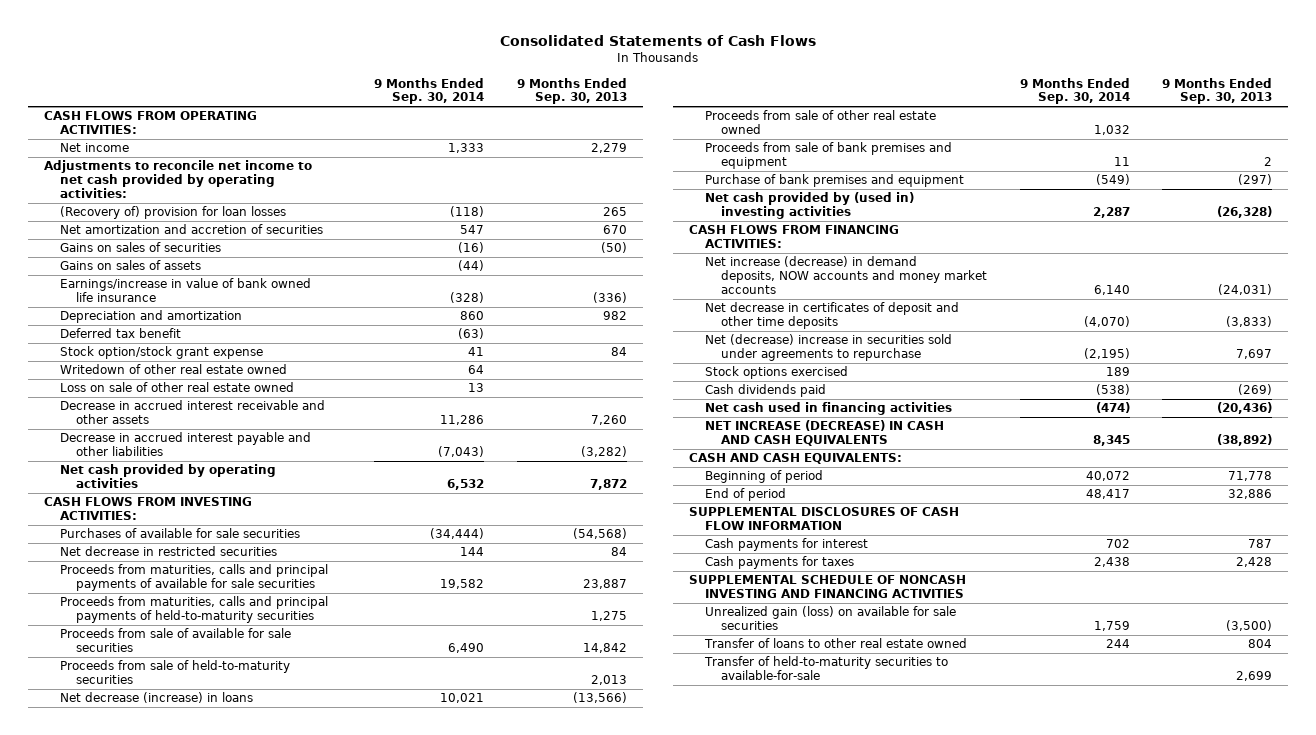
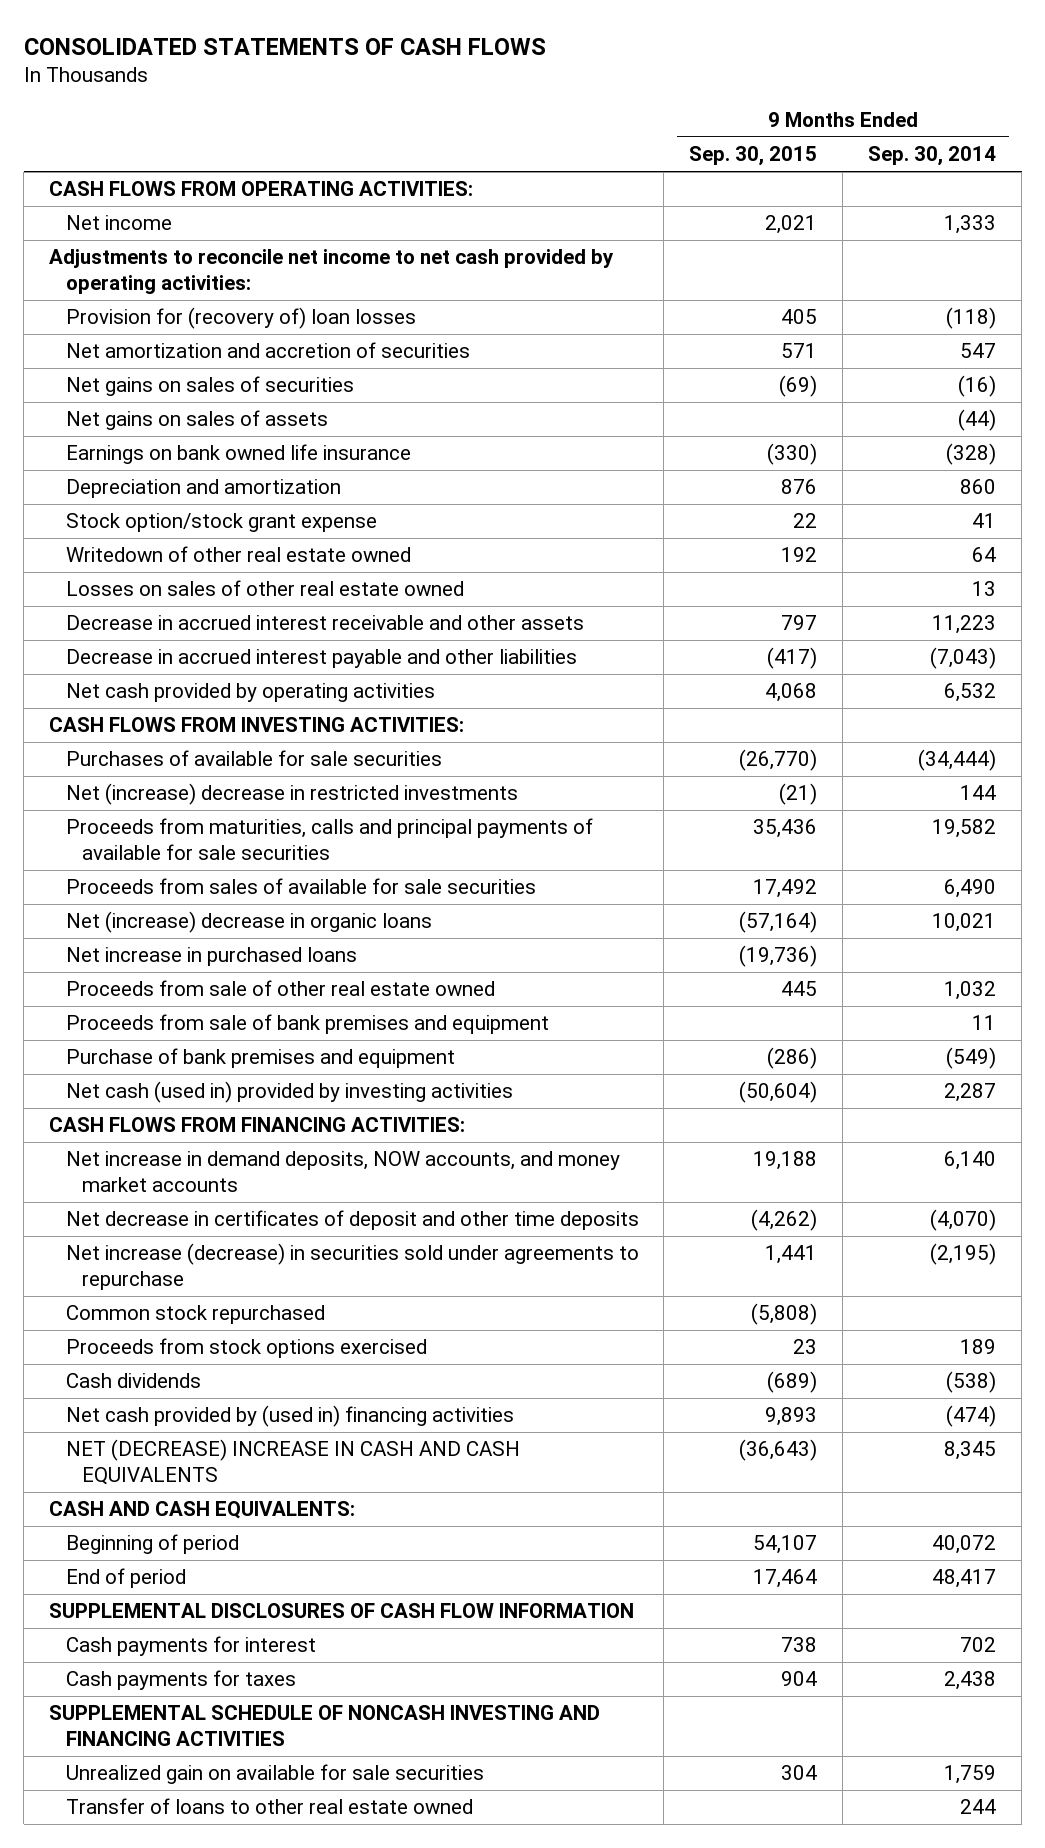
[499,35,816,47] Consolidated Statements of Cash Flows -> [23,38,546,56] CONSOLIDATED STATEMENTS OF CASH FLOWS
[516,77,627,105] 9 Months Ended Sep. 30, 2013 -> none
none -> [689,146,818,167] Sep. 30, 2015
[59,206,286,220] (Recovery of) provision for loan losses -> [65,307,416,330] Provision for (recovery of) loan losses
[59,242,221,253] Gains on sales of securities -> [65,376,354,397] Net gains on sales of securities
[59,260,201,271] Gains on sales of assets -> [65,410,328,431] Net gains on sales of assets
[59,278,311,303] Earnings/increase in value of bank owned life insurance -> [65,444,411,465] Earnings on bank owned life insurance
[59,328,181,339] Deferred tax benefit -> none
[59,382,294,393] Loss on sale of other real estate owned -> [65,580,464,597] Losses on sales of other real estate owned
[440,415,485,426] 11,286 -> [932,615,997,635] 11,223
[59,546,277,557] Net decrease in restricted securities -> [65,783,518,806] Net (increase) decrease in restricted investments
[59,596,328,624] Proceeds from maturities, calls and principal payments of held-to-maturity securities -> none
[59,660,290,685] Proceeds from sale of held-to-maturity securities -> none
[59,628,291,653] Proceeds from sale of available for sale securities -> [65,878,536,895] Proceeds from sales of available for sale securities
[59,692,253,704] Net decrease (increase) in loans -> [65,911,432,934] Net (increase) decrease in organic loans
none -> [65,947,357,967] Net increase in purchased loans
[705,192,915,220] Net cash provided by (used in) investing activities -> [65,1081,513,1104] Net cash (used in) provided by investing activities
[705,256,988,295] Net increase (decrease) in demand deposits, NOW accounts and money market accounts -> [65,1151,620,1193] Net increase in demand deposits, NOW accounts, and money market accounts
[705,334,953,362] Net (decrease) increase in securities sold under agreements to repurchase -> [65,1243,639,1291] Net increase (decrease) in securities sold under agreements to repurchase
none -> [65,1305,325,1325] Common stock repurchased
[705,366,849,380] Stock options exercised -> [65,1338,427,1359] Proceeds from stock options exercised
[705,384,827,398] Cash dividends paid -> [65,1373,201,1389] Cash dividends
[705,402,953,416] Net cash used in financing activities -> [65,1405,514,1428] Net cash provided by (used in) financing activities
[705,420,945,447] NET INCREASE (DECREASE) IN CASH AND CASH EQUIVALENTS -> [65,1439,520,1486] NET (DECREASE) INCREASE IN CASH AND CASH EQUIVALENTS
[705,606,957,631] Unrealized gain (loss) on available for sale securities -> [65,1764,484,1785] Unrealized gain on available for sale securities
[704,656,949,681] Transfer of held-to-maturity securities to available-for-sale -> none

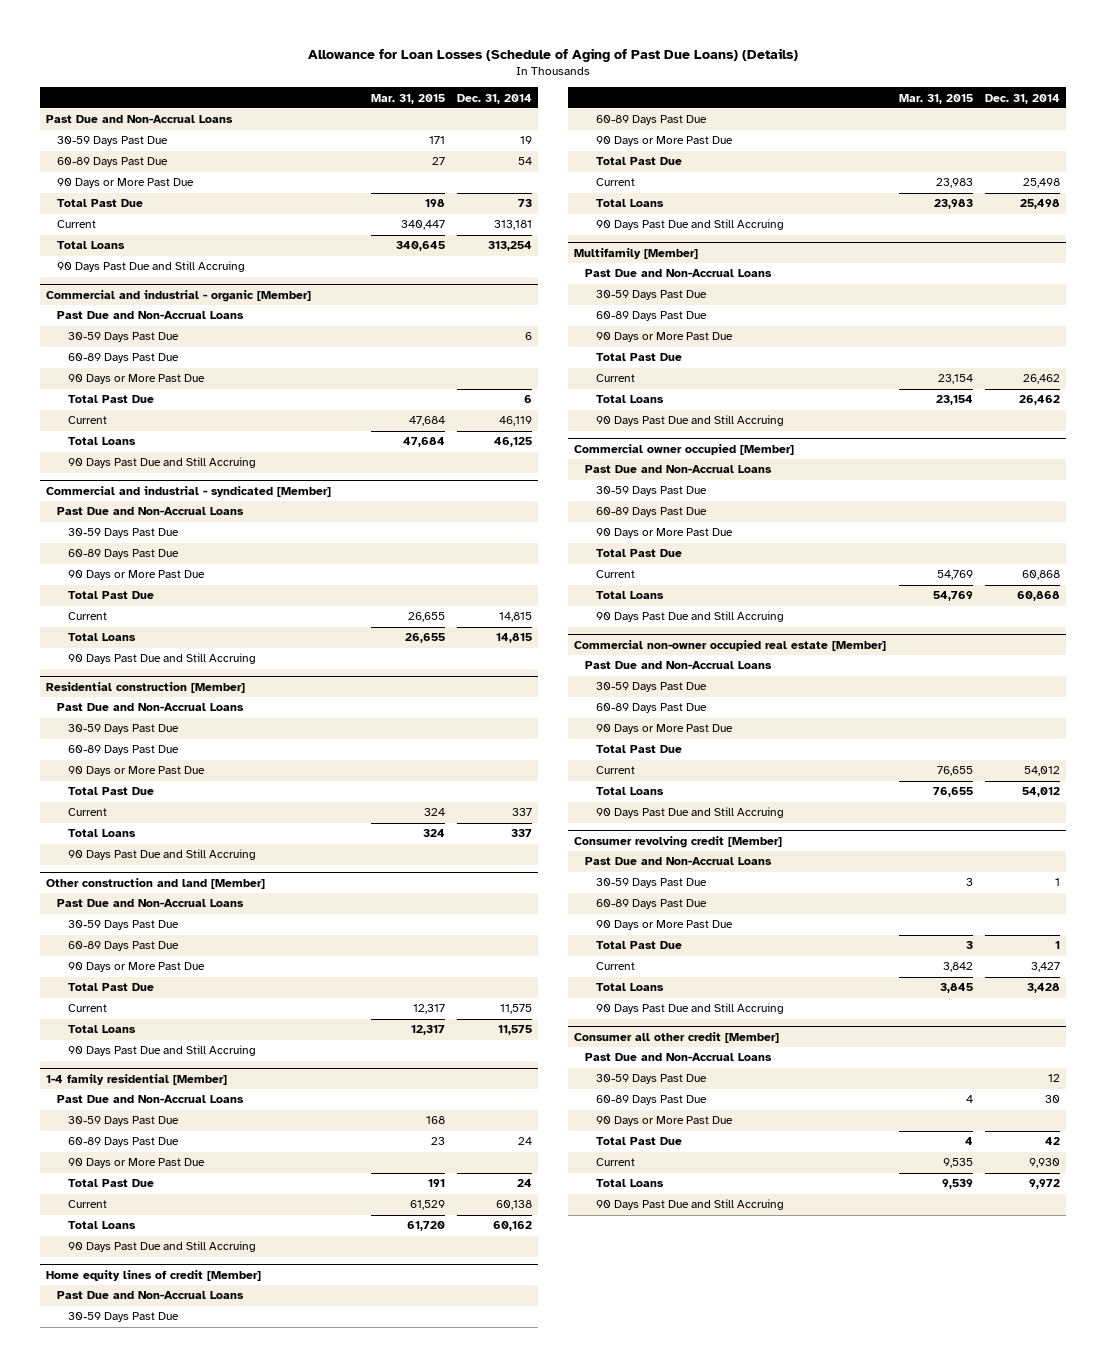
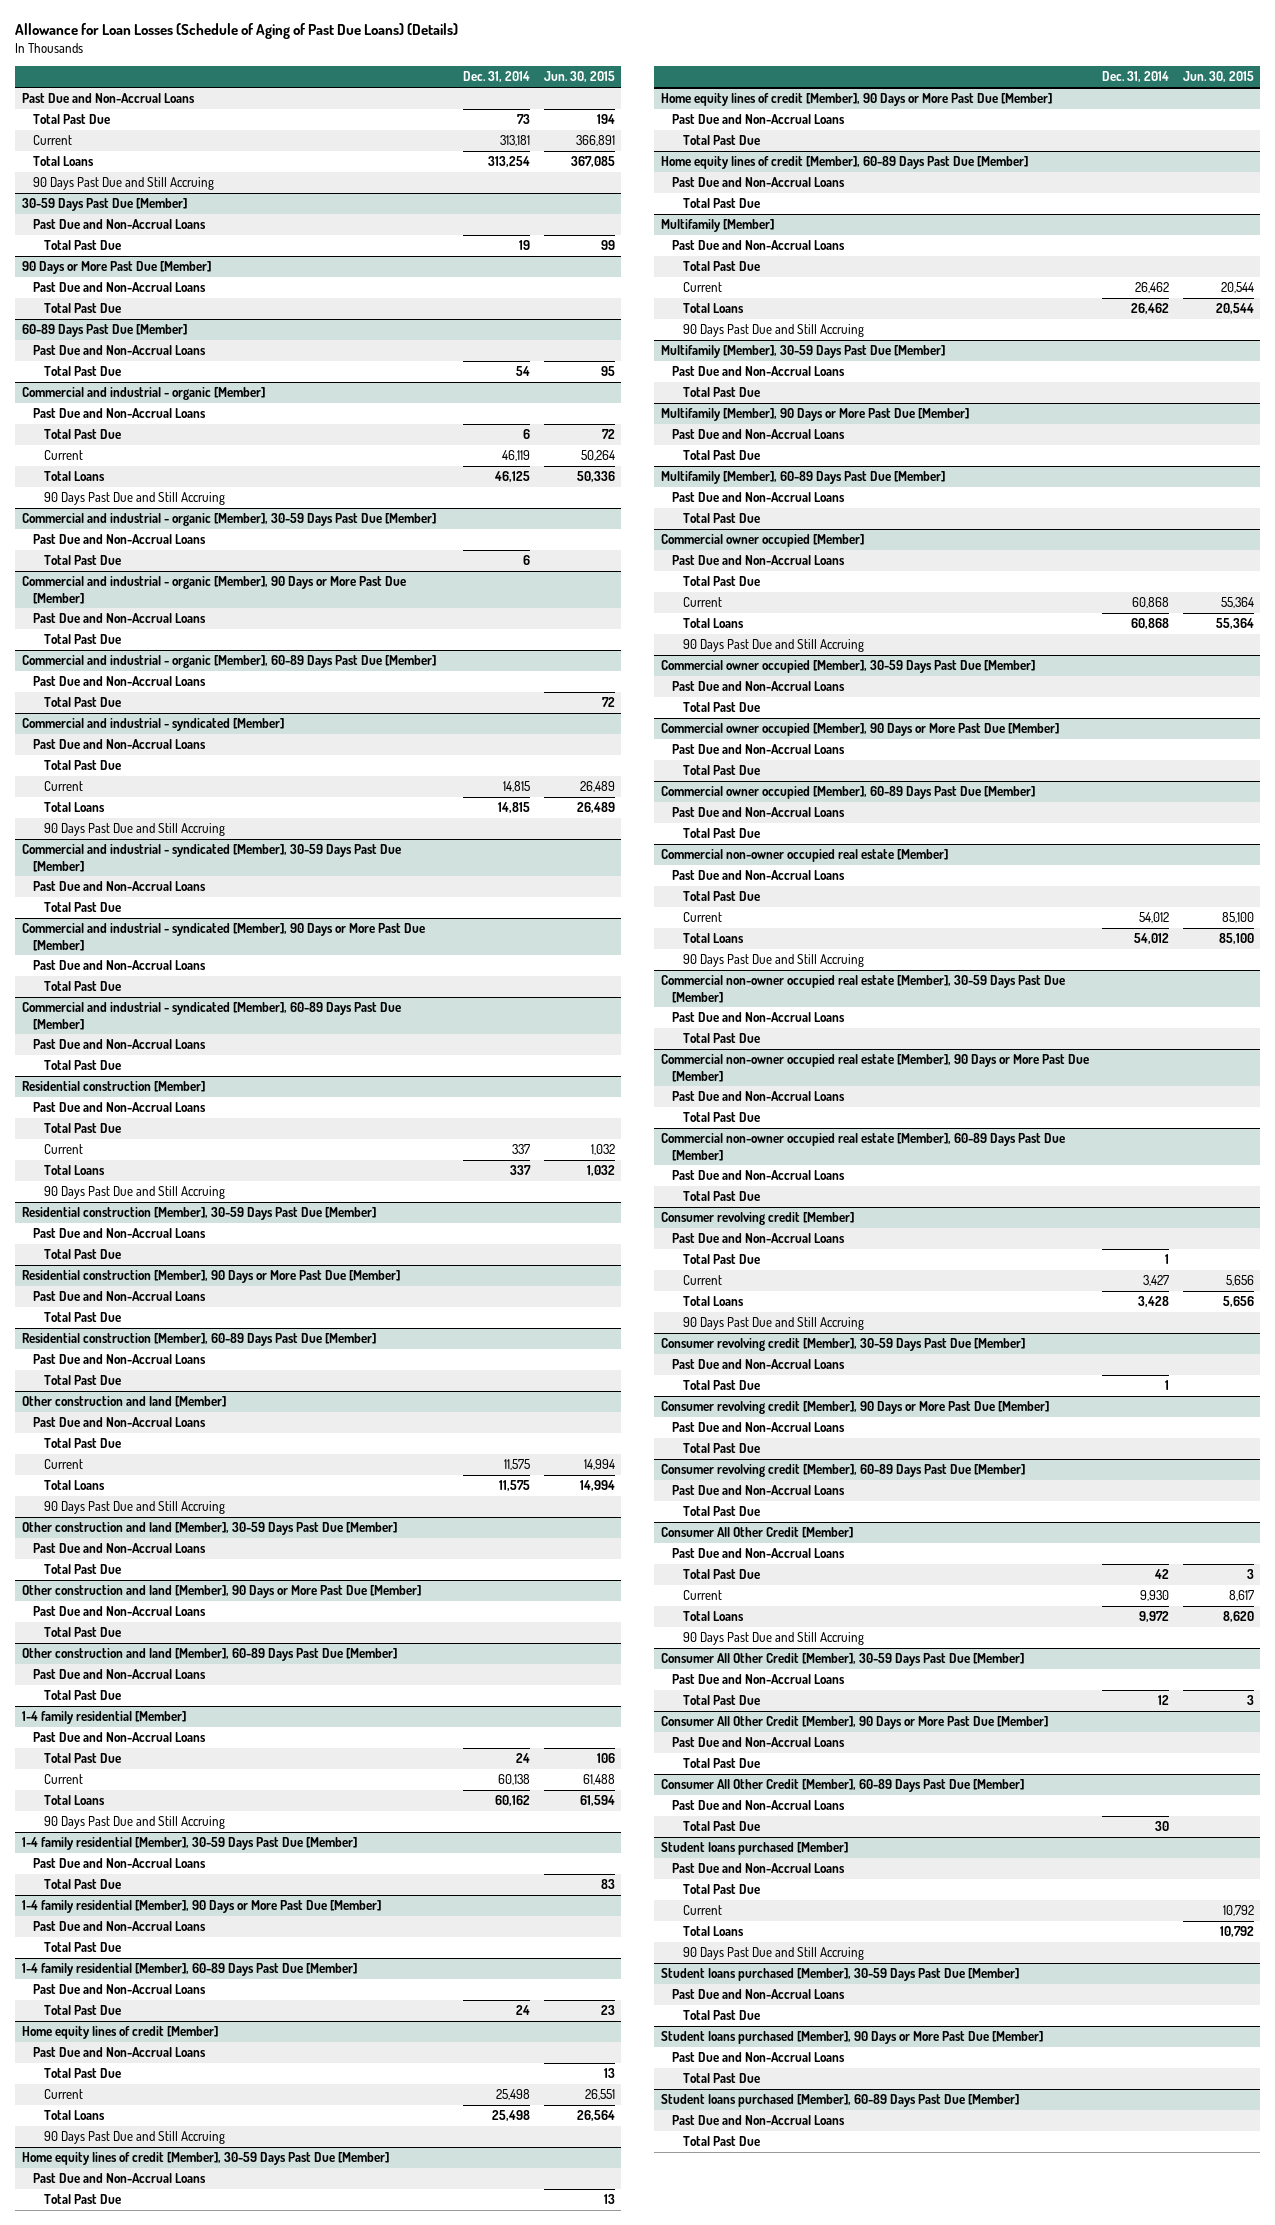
[370,93,445,104] Mar. 31, 2015 -> none
none -> [543,71,615,83] Jun. 30, 2015
[57,136,169,147] 30-59 Days Past Due -> none
[57,157,169,168] 60-89 Days Past Due -> none
[57,178,195,189] 90 Days or More Past Due -> none
none -> [21,198,187,212] 30-59 Days Past Due [Member]
none -> [32,219,206,230] Past Due and Non-Accrual Loans
none -> [43,240,121,251] Total Past Due
none -> [21,261,211,275] 90 Days or More Past Due [Member]
none -> [32,282,206,293] Past Due and Non-Accrual Loans
none -> [43,303,121,314] Total Past Due
none -> [21,324,187,338] 60-89 Days Past Due [Member]
none -> [32,345,206,356] Past Due and Non-Accrual Loans
none -> [43,366,121,377] Total Past Due
[67,332,179,343] 30-59 Days Past Due -> none
[67,353,179,364] 60-89 Days Past Due -> none
[67,374,205,385] 90 Days or More Past Due -> none
none -> [21,513,436,527] Commercial and industrial - organic [Member], 30-59 Days Past Due [Member]
none -> [32,534,206,545] Past Due and Non-Accrual Loans
none -> [43,555,121,566] Total Past Due
none -> [21,576,406,604] Commercial and industrial - organic [Member], 90 Days or More Past Due [Member]
none -> [32,613,206,624] Past Due and Non-Accrual Loans
none -> [43,634,121,645] Total Past Due
none -> [21,655,436,669] Commercial and industrial - organic [Member], 60-89 Days Past Due [Member]
none -> [32,676,206,687] Past Due and Non-Accrual Loans
none -> [43,697,121,708] Total Past Due
[67,528,179,539] 30-59 Days Past Due -> none
[67,549,179,560] 60-89 Days Past Due -> none
[67,570,205,581] 90 Days or More Past Due -> none
none -> [21,844,401,872] Commercial and industrial - syndicated [Member], 30-59 Days Past Due [Member]
none -> [32,881,206,892] Past Due and Non-Accrual Loans
none -> [43,902,121,913] Total Past Due
none -> [21,923,425,951] Commercial and industrial - syndicated [Member], 90 Days or More Past Due [Member]
none -> [32,960,206,971] Past Due and Non-Accrual Loans
none -> [43,981,121,992] Total Past Due
none -> [21,1002,401,1030] Commercial and industrial - syndicated [Member], 60-89 Days Past Due [Member]
none -> [32,1039,206,1050] Past Due and Non-Accrual Loans
none -> [43,1060,121,1071] Total Past Due
[67,724,179,735] 30-59 Days Past Due -> none
[67,745,179,756] 60-89 Days Past Due -> none
[67,766,205,777] 90 Days or More Past Due -> none
none -> [21,1207,376,1221] Residential construction [Member], 30-59 Days Past Due [Member]
none -> [32,1228,206,1239] Past Due and Non-Accrual Loans
none -> [43,1249,121,1260] Total Past Due
none -> [21,1270,400,1284] Residential construction [Member], 90 Days or More Past Due [Member]
none -> [32,1291,206,1302] Past Due and Non-Accrual Loans
none -> [43,1312,121,1323] Total Past Due
none -> [21,1333,376,1347] Residential construction [Member], 60-89 Days Past Due [Member]
none -> [32,1354,206,1365] Past Due and Non-Accrual Loans
none -> [43,1375,121,1386] Total Past Due
[67,920,179,931] 30-59 Days Past Due -> none
[67,941,179,952] 60-89 Days Past Due -> none
[67,962,205,973] 90 Days or More Past Due -> none
none -> [21,1522,397,1536] Other construction and land [Member], 30-59 Days Past Due [Member]
none -> [32,1543,206,1554] Past Due and Non-Accrual Loans
none -> [43,1564,121,1575] Total Past Due
none -> [21,1585,421,1599] Other construction and land [Member], 90 Days or More Past Due [Member]
none -> [32,1606,206,1617] Past Due and Non-Accrual Loans
none -> [43,1627,121,1638] Total Past Due
none -> [21,1648,397,1662] Other construction and land [Member], 60-89 Days Past Due [Member]
none -> [32,1669,206,1680] Past Due and Non-Accrual Loans
none -> [43,1690,121,1701] Total Past Due
[67,1116,179,1127] 30-59 Days Past Due -> none
[67,1137,179,1148] 60-89 Days Past Due -> none
[67,1158,205,1169] 90 Days or More Past Due -> none
none -> [21,1837,357,1851] 1-4 family residential [Member], 30-59 Days Past Due [Member]
none -> [32,1858,206,1869] Past Due and Non-Accrual Loans
none -> [43,1879,121,1890] Total Past Due
none -> [21,1900,381,1914] 1-4 family residential [Member], 90 Days or More Past Due [Member]
none -> [32,1921,206,1932] Past Due and Non-Accrual Loans
none -> [43,1942,121,1953] Total Past Due
none -> [21,1963,357,1977] 1-4 family residential [Member], 60-89 Days Past Due [Member]
none -> [32,1984,206,1995] Past Due and Non-Accrual Loans
none -> [43,2005,121,2016] Total Past Due
[67,1312,179,1323] 30-59 Days Past Due -> none
[595,115,707,126] 60-89 Days Past Due -> none
[595,136,733,147] 90 Days or More Past Due -> none
none -> [21,2152,389,2166] Home equity lines of credit [Member], 30-59 Days Past Due [Member]
none -> [32,2173,206,2184] Past Due and Non-Accrual Loans
none -> [43,2194,121,2205] Total Past Due
none -> [660,93,1052,107] Home equity lines of credit [Member], 90 Days or More Past Due [Member]
none -> [671,114,845,125] Past Due and Non-Accrual Loans
none -> [682,135,760,146] Total Past Due
none -> [660,156,1028,170] Home equity lines of credit [Member], 60-89 Days Past Due [Member]
none -> [671,177,845,188] Past Due and Non-Accrual Loans
none -> [682,198,760,209] Total Past Due
[595,290,707,301] 30-59 Days Past Due -> none
[595,311,707,322] 60-89 Days Past Due -> none
[595,332,733,343] 90 Days or More Past Due -> none
none -> [660,345,945,359] Multifamily [Member], 30-59 Days Past Due [Member]
none -> [671,366,845,377] Past Due and Non-Accrual Loans
none -> [682,387,760,398] Total Past Due
none -> [660,408,969,422] Multifamily [Member], 90 Days or More Past Due [Member]
none -> [671,429,845,440] Past Due and Non-Accrual Loans
none -> [682,450,760,461] Total Past Due
none -> [660,471,945,485] Multifamily [Member], 60-89 Days Past Due [Member]
none -> [671,492,845,503] Past Due and Non-Accrual Loans
none -> [682,513,760,524] Total Past Due
[595,486,707,497] 30-59 Days Past Due -> none
[595,507,707,518] 60-89 Days Past Due -> none
[595,528,733,539] 90 Days or More Past Due -> none
none -> [660,660,1035,674] Commercial owner occupied [Member], 30-59 Days Past Due [Member]
none -> [671,681,845,692] Past Due and Non-Accrual Loans
none -> [682,702,760,713] Total Past Due
none -> [660,723,1059,737] Commercial owner occupied [Member], 90 Days or More Past Due [Member]
none -> [671,744,845,755] Past Due and Non-Accrual Loans
none -> [682,765,760,776] Total Past Due
none -> [660,786,1035,800] Commercial owner occupied [Member], 60-89 Days Past Due [Member]
none -> [671,807,845,818] Past Due and Non-Accrual Loans
none -> [682,828,760,839] Total Past Due
[595,682,707,693] 30-59 Days Past Due -> none
[595,703,707,714] 60-89 Days Past Due -> none
[595,724,733,735] 90 Days or More Past Due -> none
none -> [660,975,1065,1003] Commercial non-owner occupied real estate [Member], 30-59 Days Past Due [Member]
none -> [671,1012,845,1023] Past Due and Non-Accrual Loans
none -> [682,1033,760,1044] Total Past Due
none -> [660,1054,1089,1082] Commercial non-owner occupied real estate [Member], 90 Days or More Past Due [Member]
none -> [671,1091,845,1102] Past Due and Non-Accrual Loans
none -> [682,1112,760,1123] Total Past Due
none -> [660,1133,1065,1161] Commercial non-owner occupied real estate [Member], 60-89 Days Past Due [Member]
none -> [671,1170,845,1181] Past Due and Non-Accrual Loans
none -> [682,1191,760,1202] Total Past Due
[595,878,707,889] 30-59 Days Past Due -> none
[595,899,707,910] 60-89 Days Past Due -> none
[595,920,733,931] 90 Days or More Past Due -> none
[574,1031,780,1043] Consumer all other credit [Member] -> none
none -> [660,1338,1025,1352] Consumer revolving credit [Member], 30-59 Days Past Due [Member]
[595,1074,707,1085] 30-59 Days Past Due -> none
[595,1095,707,1106] 60-89 Days Past Due -> none
[595,1116,733,1127] 90 Days or More Past Due -> none
none -> [682,1380,760,1391] Total Past Due
none -> [660,1401,1049,1415] Consumer revolving credit [Member], 90 Days or More Past Due [Member]
none -> [671,1422,845,1433] Past Due and Non-Accrual Loans
none -> [682,1443,760,1454] Total Past Due
none -> [660,1464,1025,1478] Consumer revolving credit [Member], 60-89 Days Past Due [Member]
none -> [671,1485,845,1496] Past Due and Non-Accrual Loans
none -> [682,1506,760,1517] Total Past Due
none -> [660,1527,853,1539] Consumer All Other Credit [Member]
none -> [671,1548,845,1559] Past Due and Non-Accrual Loans
none -> [660,1653,1024,1667] Consumer All Other Credit [Member], 30-59 Days Past Due [Member]
none -> [671,1674,845,1685] Past Due and Non-Accrual Loans
none -> [682,1695,760,1706] Total Past Due
none -> [660,1716,1048,1730] Consumer All Other Credit [Member], 90 Days or More Past Due [Member]
none -> [671,1737,845,1748] Past Due and Non-Accrual Loans
none -> [682,1758,760,1769] Total Past Due
none -> [660,1779,1024,1793] Consumer All Other Credit [Member], 60-89 Days Past Due [Member]
none -> [671,1800,845,1811] Past Due and Non-Accrual Loans
none -> [682,1821,760,1832] Total Past Due
none -> [660,1842,848,1856] Student loans purchased [Member]
none -> [671,1863,845,1874] Past Due and Non-Accrual Loans
none -> [682,1884,760,1895] Total Past Due
none -> [682,1905,722,1916] Current
none -> [682,1926,744,1937] Total Loans
none -> [682,1947,864,1961] 90 Days Past Due and Still Accruing
none -> [660,1968,1019,1982] Student loans purchased [Member], 30-59 Days Past Due [Member]
none -> [671,1989,845,2000] Past Due and Non-Accrual Loans
none -> [682,2010,760,2021] Total Past Due
none -> [660,2031,1043,2045] Student loans purchased [Member], 90 Days or More Past Due [Member]
none -> [671,2052,845,2063] Past Due and Non-Accrual Loans
none -> [682,2073,760,2084] Total Past Due
none -> [660,2094,1019,2108] Student loans purchased [Member], 60-89 Days Past Due [Member]
none -> [671,2115,845,2126] Past Due and Non-Accrual Loans
none -> [682,2136,760,2147] Total Past Due

